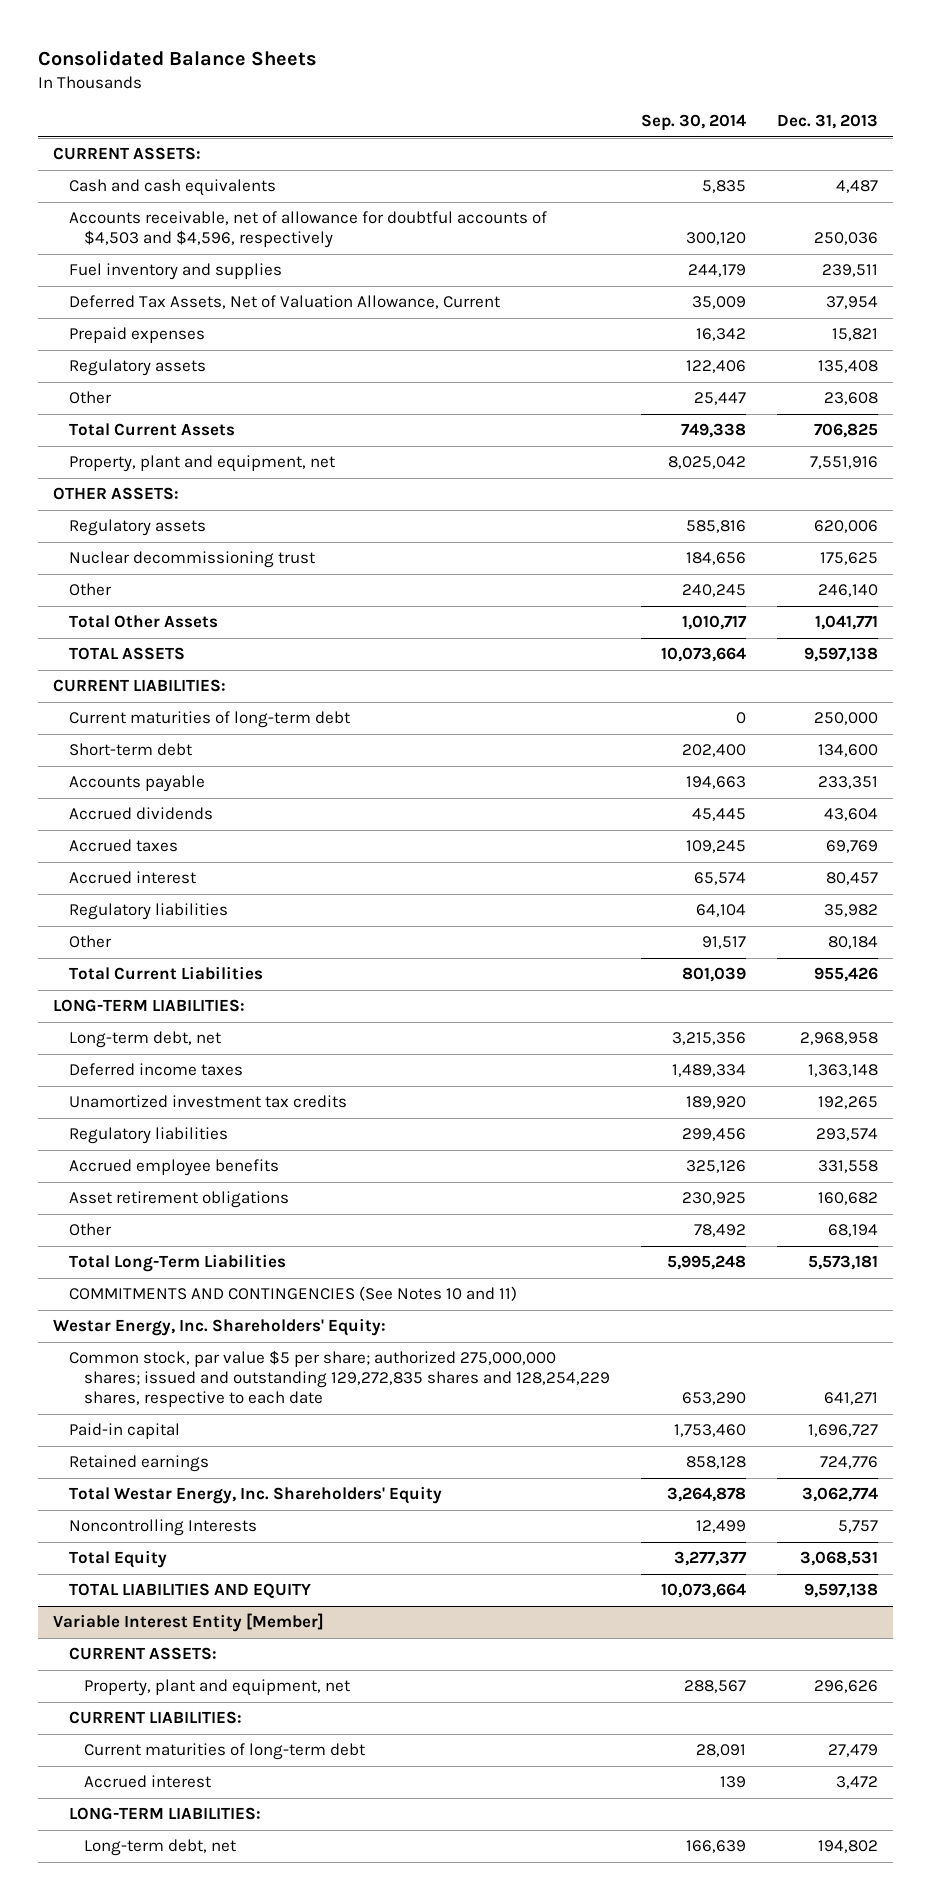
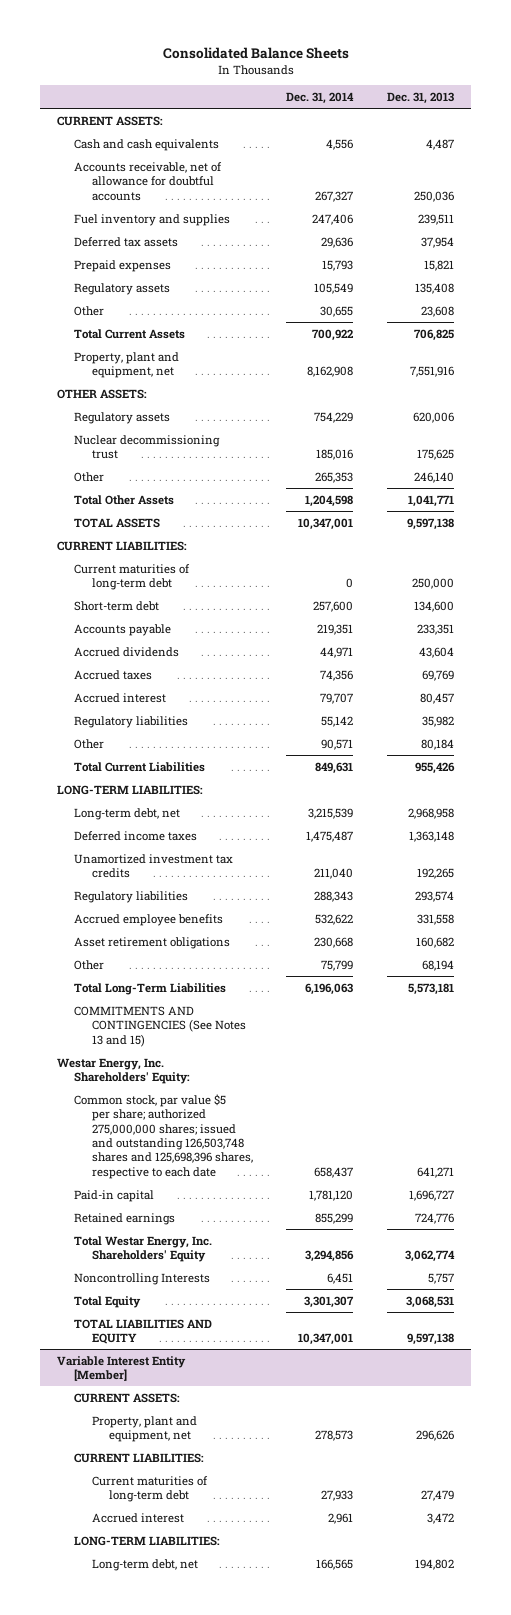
[640,114,746,132] Sep. 30, 2014 -> none
none -> [286,91,355,104] Dec. 31, 2014
[68,211,547,249] Accounts receivable, net of allowance for doubtful accounts of $4,503 and $4,596, respectively -> [74,161,223,201] Accounts receivable, net of allowance for doubtful accounts
[68,295,500,310] Deferred Tax Assets, Net of Valuation Allowance, Current -> [74,236,179,247] Deferred tax assets
[68,1286,517,1302] COMMITMENTS AND CONTINGENCIES (See Notes 10 and 11) -> [74,1005,246,1047] COMMITMENTS AND CONTINGENCIES (See Notes 13 and 15)
[68,1350,611,1408] Common stock, par value $5 per share; authorized 275,000,000 shares; issued and outstanding 129,272,835 shares and 128,254,229 shares, respective to each date -> [74,1093,253,1179] Common stock, par value $5 per share; authorized 275,000,000 shares; issued and outstanding 126,503,748 shares and 125,698,396 shares, respective to each date

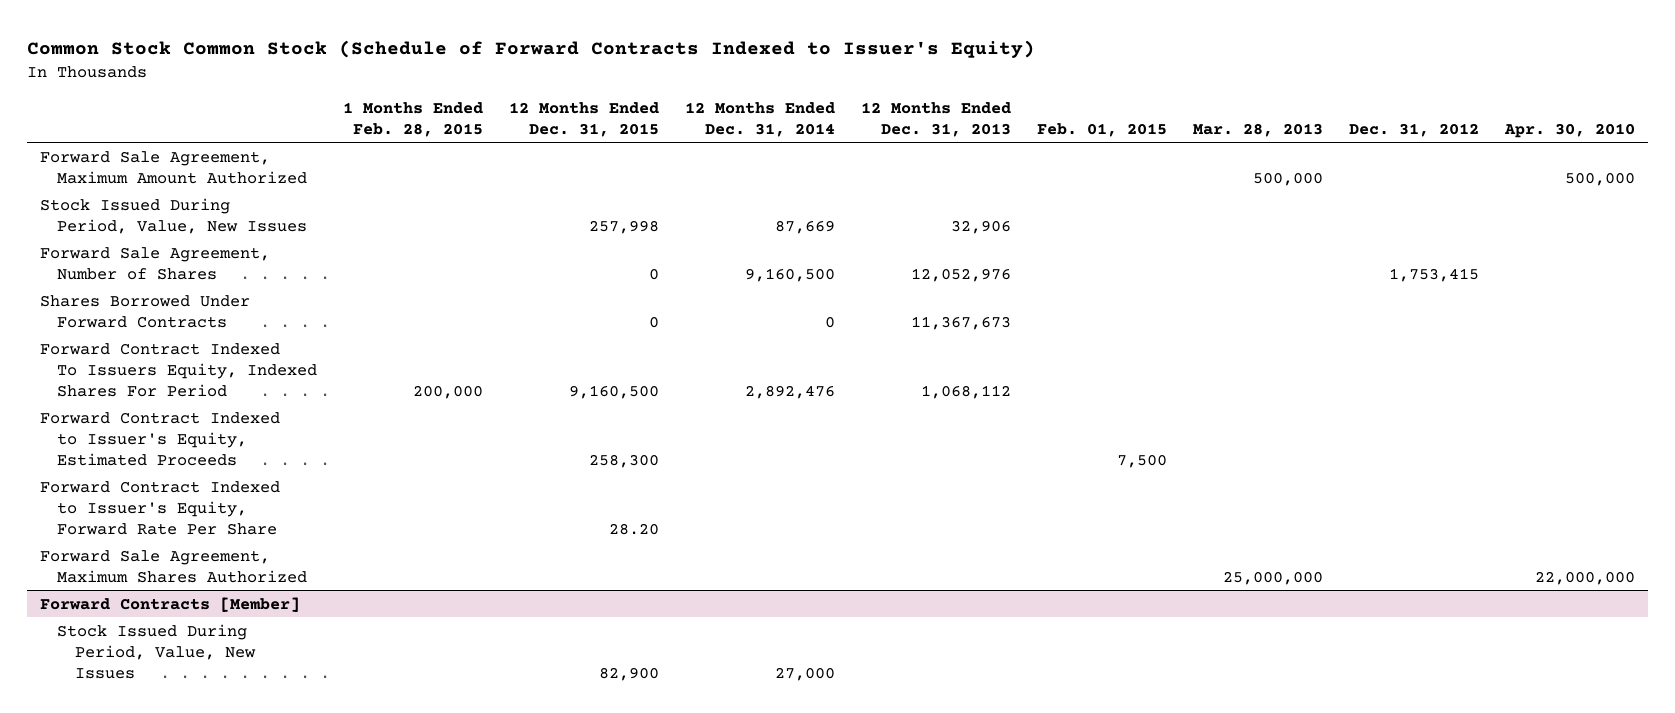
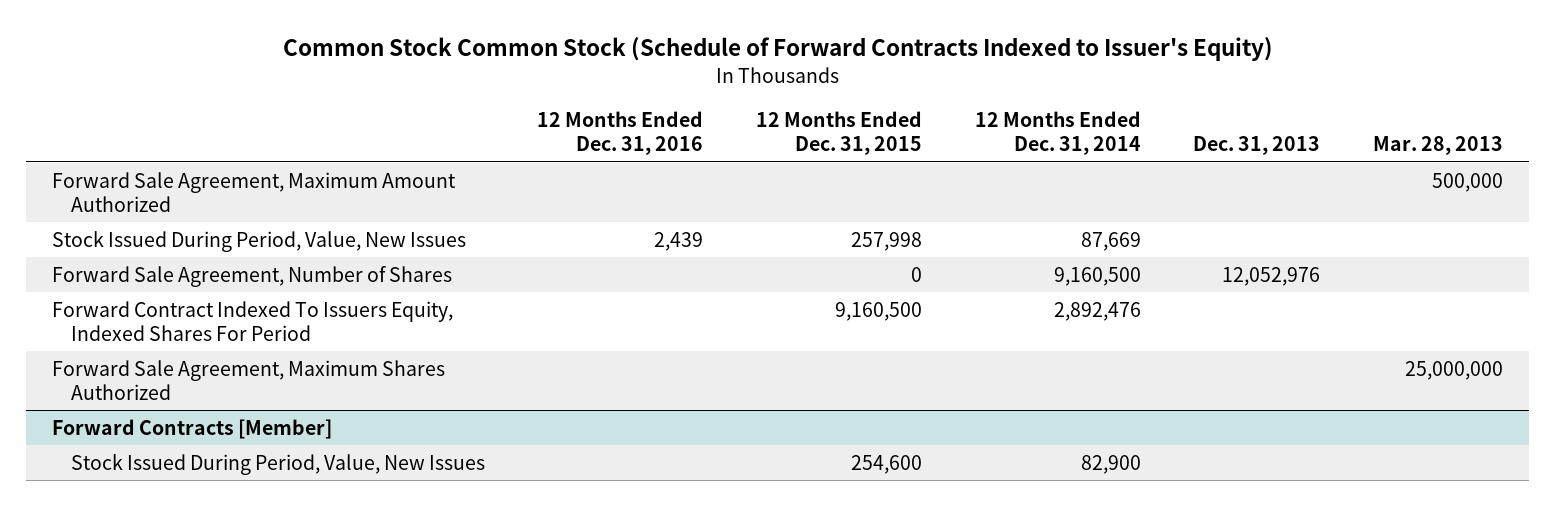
[343,101,484,137] 1 Months Ended Feb. 28, 2015 -> none
[861,101,1012,137] 12 Months Ended Dec. 31, 2013 -> none
[1037,122,1168,137] Feb. 01, 2015 -> none
[1348,122,1479,137] Dec. 31, 2012 -> none
[1503,122,1635,138] Apr. 30, 2010 -> none
none -> [537,111,704,156] 12 Months Ended Dec. 31, 2016
none -> [1193,136,1321,156] Dec. 31, 2013
[40,294,251,328] Shares Borrowed Under Forward Contracts -> none
[40,411,281,466] Forward Contract Indexed to Issuer's Equity, Estimated Proceeds -> none
[40,480,281,535] Forward Contract Indexed to Issuer's Equity, Forward Rate Per Share -> none
[599,666,660,681] 82,900 -> [850,454,922,474] 254,600
[775,666,836,681] 27,000 -> [1080,454,1141,474] 82,900

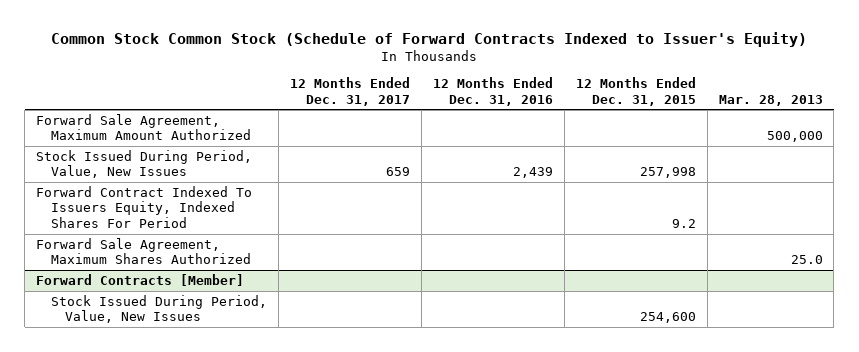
[974,111,1141,156] 12 Months Ended Dec. 31, 2014 -> none
[1193,136,1321,156] Dec. 31, 2013 -> none
none -> [289,77,410,106] 12 Months Ended Dec. 31, 2017
[52,265,453,287] Forward Sale Agreement, Number of Shares -> none
[834,301,922,321] 9,160,500 -> [671,218,696,228] 9.2
[1404,360,1503,380] 25,000,000 -> [790,255,823,265] 25.0

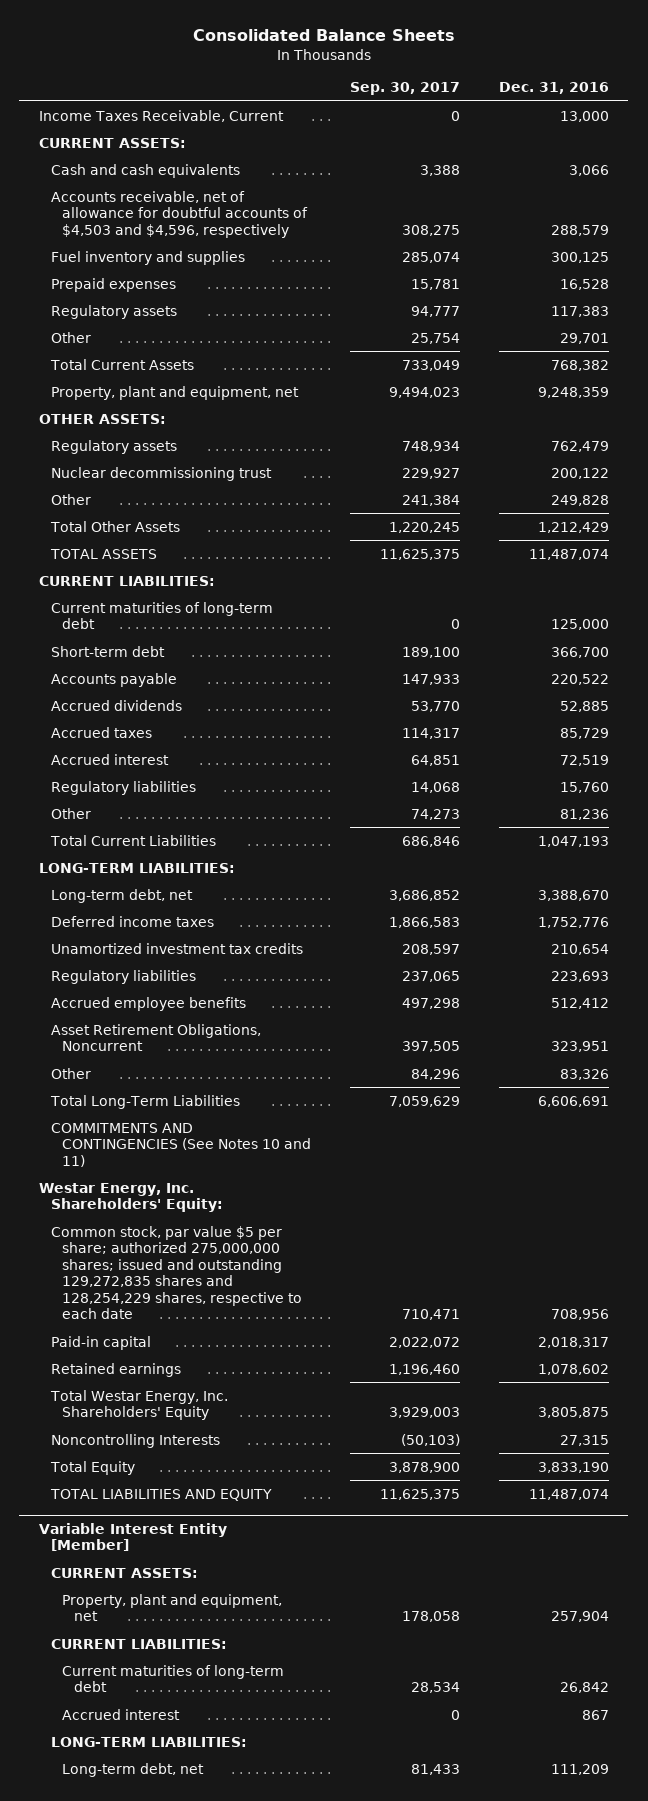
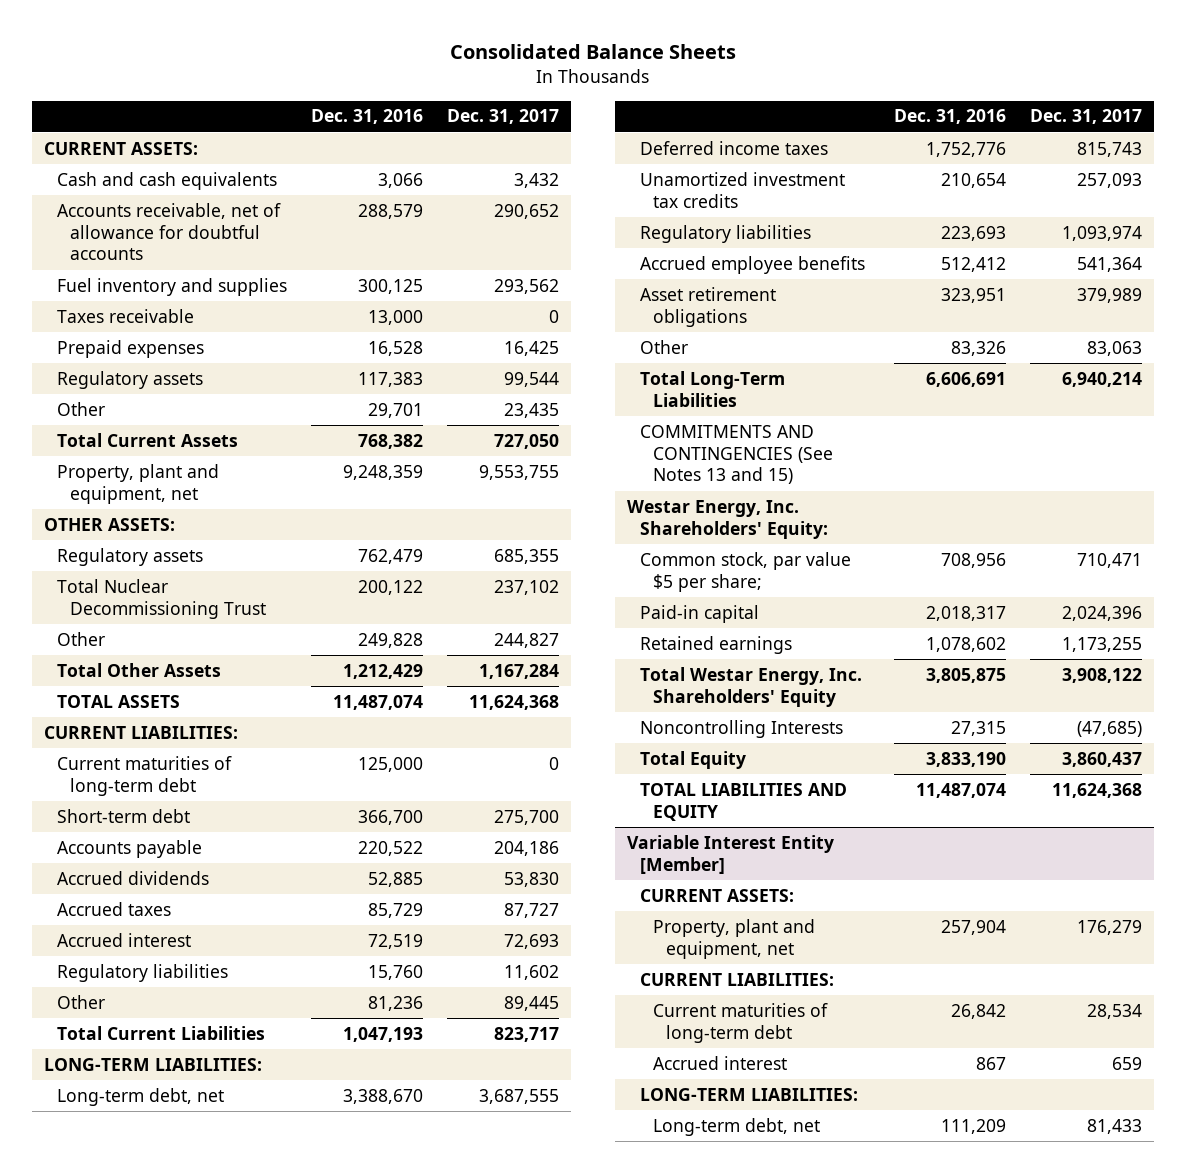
[350,82,461,96] Sep. 30, 2017 -> none
none -> [447,109,560,125] Dec. 31, 2017
[38,109,284,122] Income Taxes Receivable, Current -> none
[50,190,309,238] Accounts receivable, net of allowance for doubtful accounts of $4,503 and $4,596, respectively -> [57,202,282,261] Accounts receivable, net of allowance for doubtful accounts
none -> [57,308,195,323] Taxes receivable
[50,466,272,481] Nuclear decommissioning trust -> [57,578,267,619] Total Nuclear Decommissioning Trust
[50,1023,261,1052] Asset Retirement Obligations, Noncurrent -> [640,286,777,327] Asset retirement obligations
[50,1122,312,1167] COMMITMENTS AND CONTINGENCIES (See Notes 10 and 11) -> [640,424,834,485] COMMITMENTS AND CONTINGENCIES (See Notes 13 and 15)
[50,1225,303,1320] Common stock, par value $5 per share; authorized 275,000,000 shares; issued and outstanding 129,272,835 shares and 128,254,229 shares, respective to each date -> [640,551,852,592] Common stock, par value $5 per share;

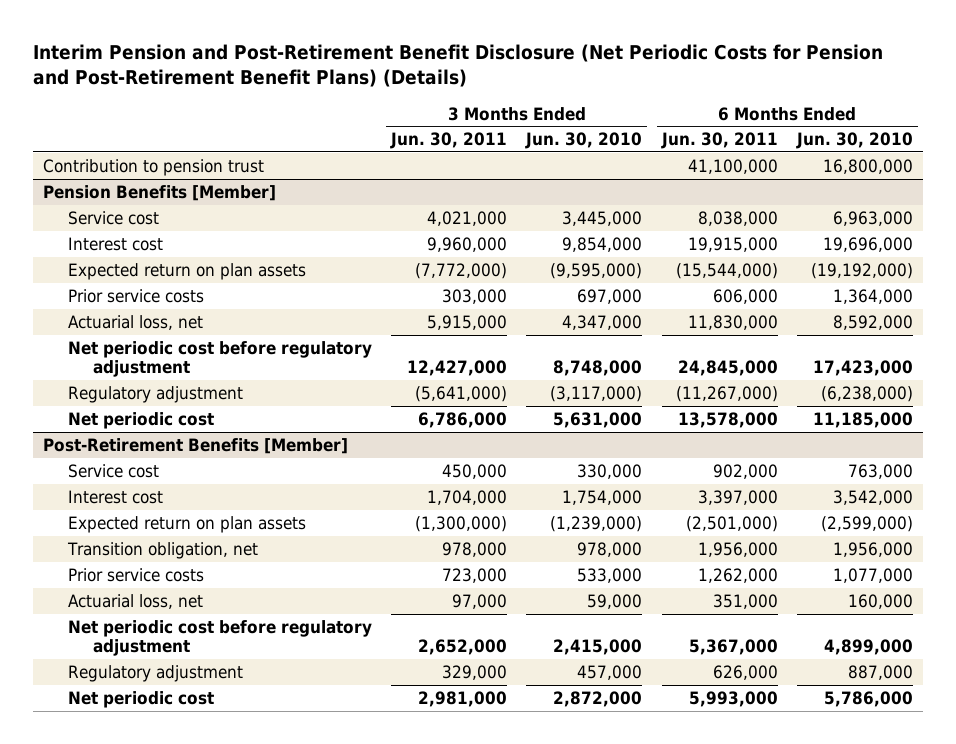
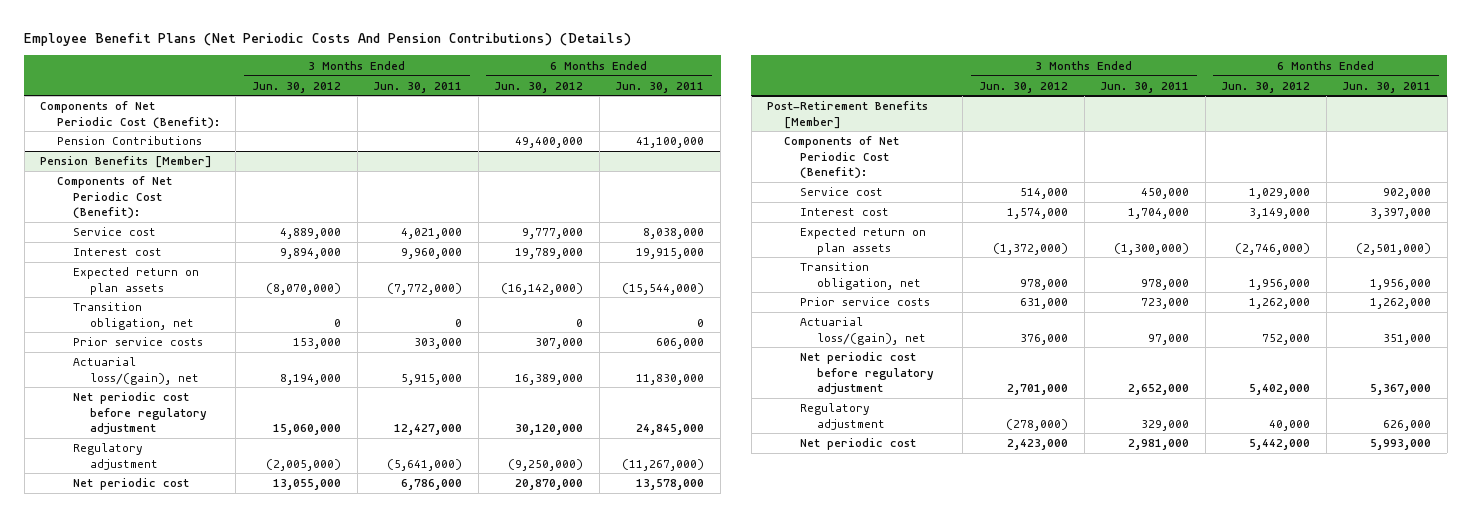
[32,43,883,88] Interim Pension and Post-Retirement Benefit Disclosure (Net Periodic Costs for Pension and Post-Retirement Benefit Plans) (Details) -> [24,33,632,47] Employee Benefit Plans (Net Periodic Costs And Pension Contributions) (Details)
[525,132,643,150] Jun. 30, 2010 -> none
[795,132,913,150] Jun. 30, 2010 -> none
none -> [252,81,342,93] Jun. 30, 2012
none -> [494,81,584,93] Jun. 30, 2012
none -> [40,101,220,129] Components of Net Periodic Cost (Benefit):
[42,158,264,176] Contribution to pension trust -> [56,136,202,146] Pension Contributions
none -> [56,176,172,220] Components of Net Periodic Cost (Benefit):
none -> [73,302,195,330] Transition obligation, net
[67,314,203,330] Actuarial loss, net -> [73,357,200,385] Actuarial loss/(gain), net
none -> [783,136,899,180] Components of Net Periodic Cost (Benefit):
[67,593,203,609] Actuarial loss, net -> [800,317,926,345] Actuarial loss/(gain), net

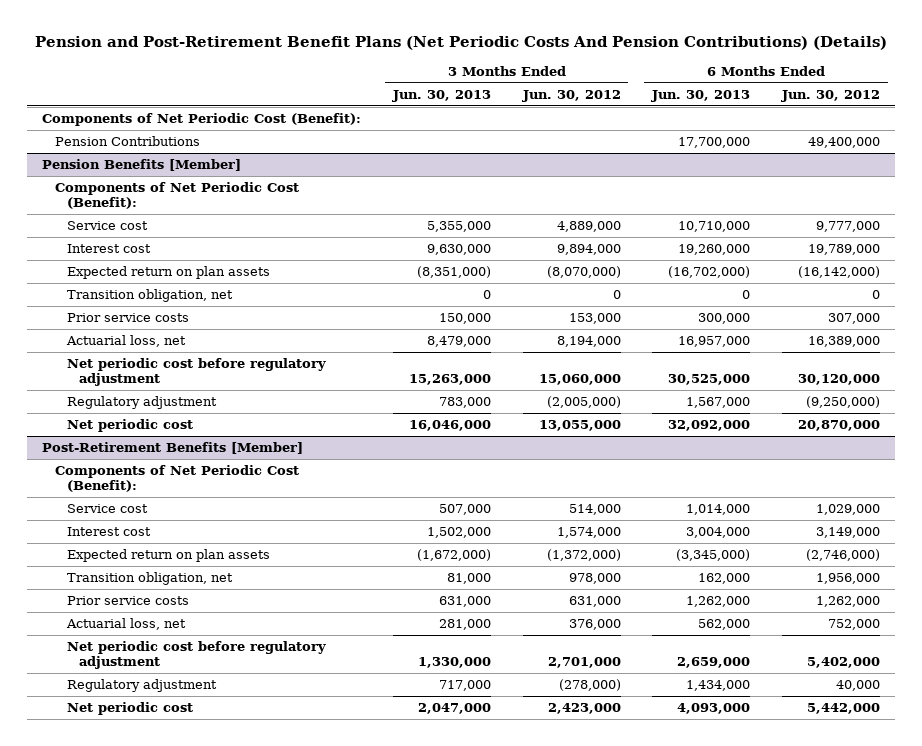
[24,33,632,47] Employee Benefit Plans (Net Periodic Costs And Pension Contributions) (Details) -> [35,35,888,50] Pension and Post-Retirement Benefit Plans (Net Periodic Costs And Pension Contributions) (Details)
[373,81,463,93] Jun. 30, 2011 -> none
[615,81,705,93] Jun. 30, 2011 -> none
none -> [391,90,491,103] Jun. 30, 2013
none -> [651,90,751,103] Jun. 30, 2013
[73,357,200,385] Actuarial loss/(gain), net -> [65,335,186,348] Actuarial loss, net
[800,317,926,345] Actuarial loss/(gain), net -> [65,618,186,631] Actuarial loss, net

